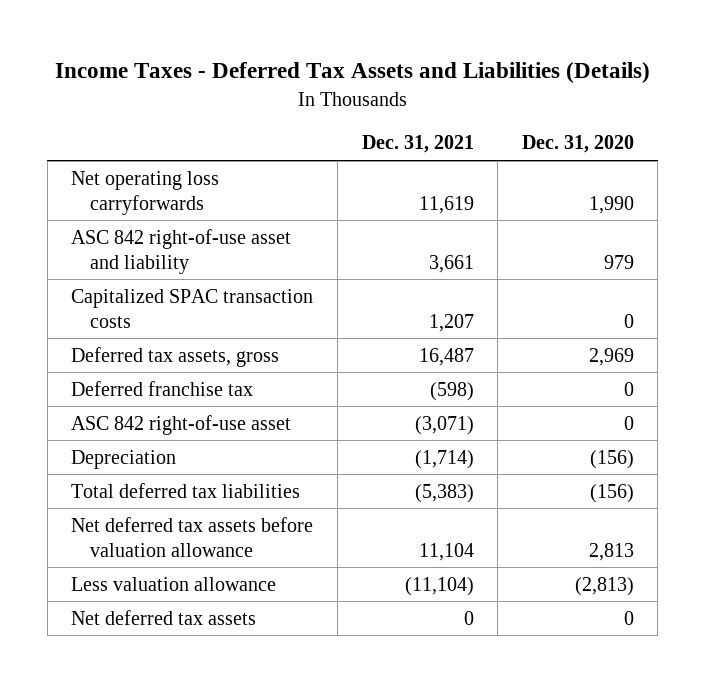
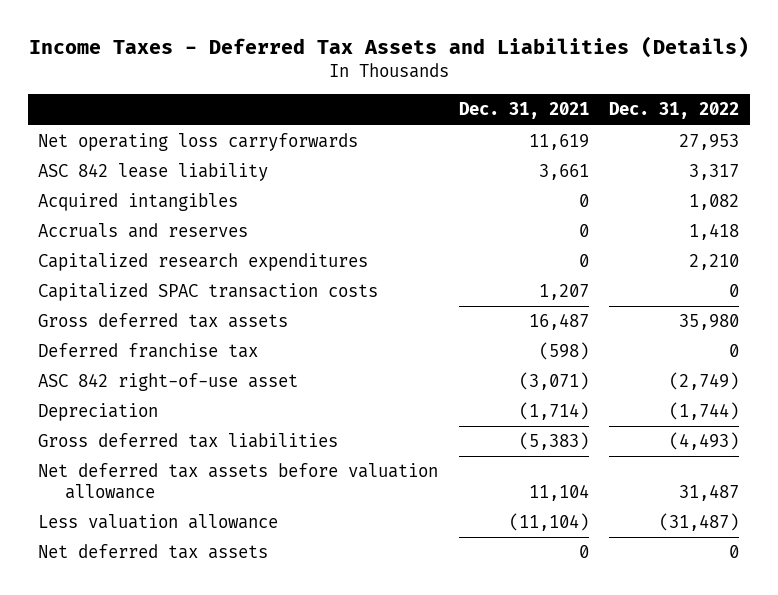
[521,135,634,154] Dec. 31, 2020 -> none
none -> [609,102,740,120] Dec. 31, 2022
[71,228,292,274] ASC 842 right-of-use asset and liability -> [38,163,269,182] ASC 842 lease liability
none -> [38,193,239,212] Acquired intangibles
none -> [38,223,249,239] Accruals and reserves
none -> [38,253,369,272] Capitalized research expenditures
[71,346,280,367] Deferred tax assets, gross -> [38,313,289,329] Gross deferred tax assets
[71,482,301,498] Total deferred tax liabilities -> [38,433,339,449] Gross deferred tax liabilities

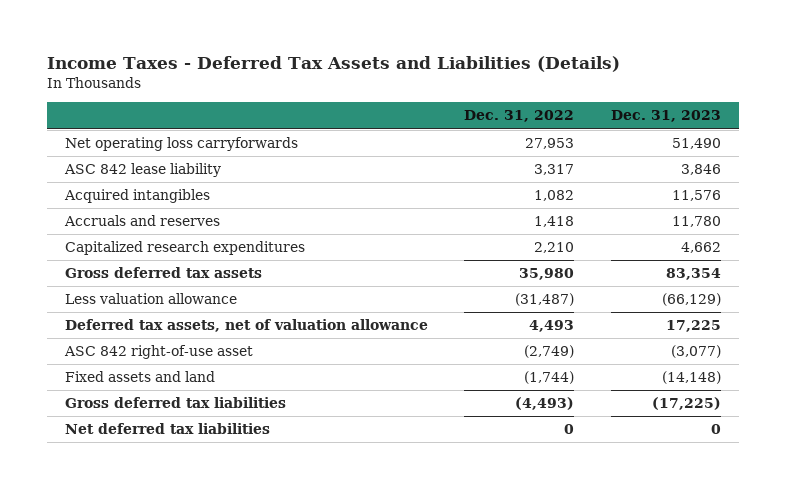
[458,102,589,120] Dec. 31, 2021 -> none
none -> [610,110,721,123] Dec. 31, 2023
[38,283,379,302] Capitalized SPAC transaction costs -> none
[38,343,259,359] Deferred franchise tax -> none
[38,514,279,530] Less valuation allowance -> [64,293,237,305] Less valuation allowance
none -> [64,319,428,333] Deferred tax assets, net of valuation allowance
[38,403,159,422] Depreciation -> [64,371,215,383] Fixed assets and land
[38,463,439,499] Net deferred tax assets before valuation allowance -> none
[38,544,269,560] Net deferred tax assets -> [64,423,270,435] Net deferred tax liabilities

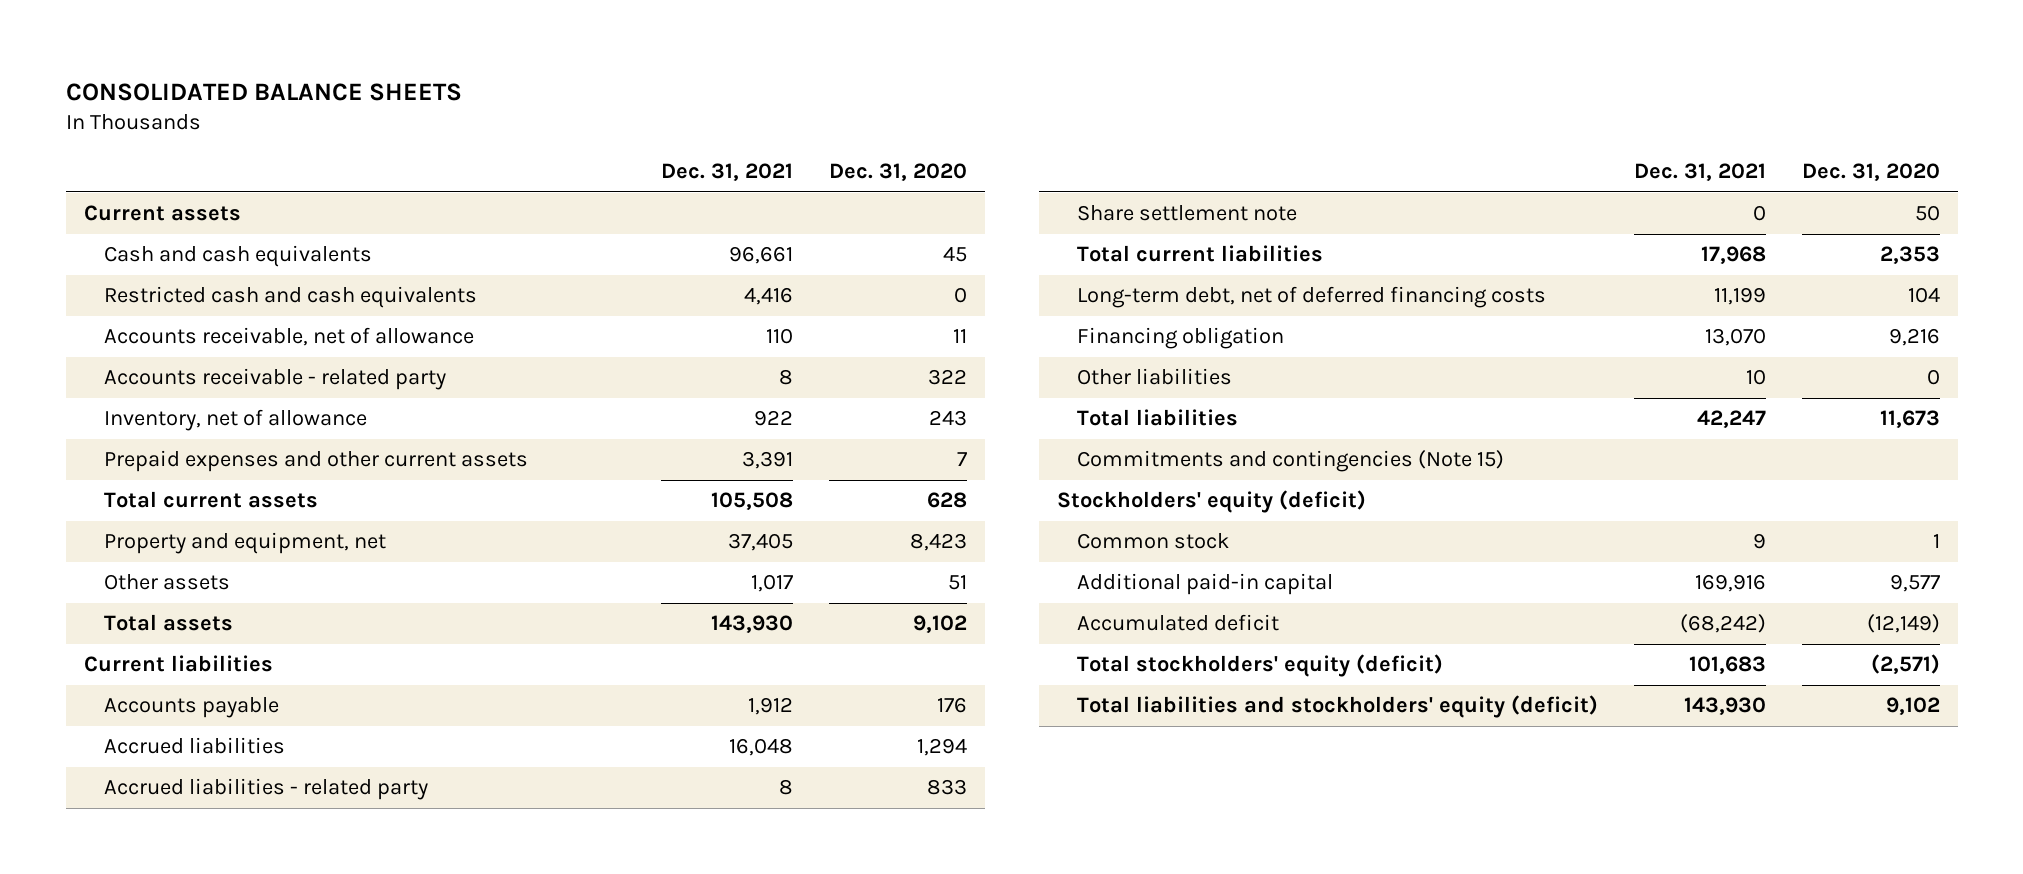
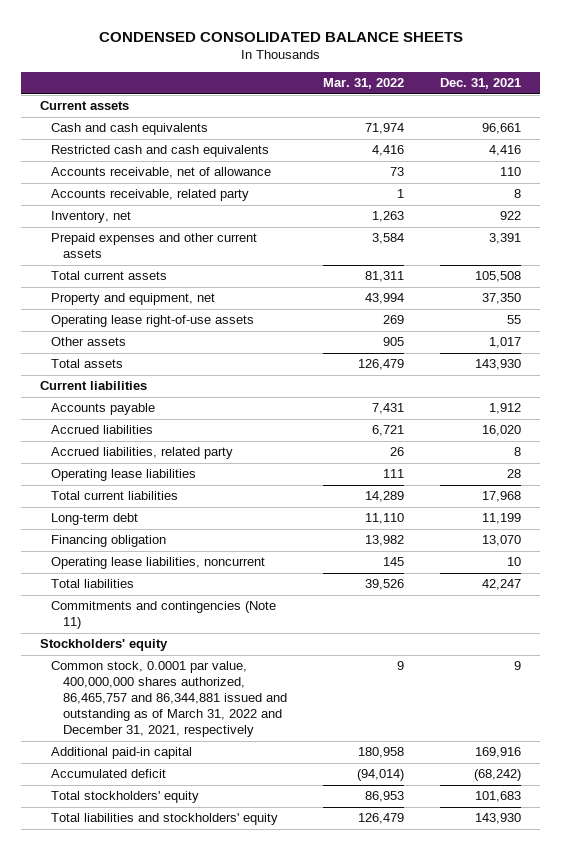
[65,82,462,101] CONSOLIDATED BALANCE SHEETS -> [98,31,463,42] CONDENSED CONSOLIDATED BALANCE SHEETS
[828,163,967,182] Dec. 31, 2020 -> none
none -> [322,78,404,90] Mar. 31, 2022
[103,368,446,391] Accounts receivable - related party -> [51,189,250,202] Accounts receivable, related party
[103,409,367,432] Inventory, net of allowance -> [51,211,132,224] Inventory, net
[727,533,793,552] 37,405 -> [482,293,522,305] 37,350
none -> [51,315,255,328] Operating lease right-of-use assets
[1076,205,1297,222] Share settlement note -> none
[728,738,793,757] 16,048 -> [482,425,522,437] 16,020
[103,778,428,801] Accrued liabilities - related party -> [51,447,234,460] Accrued liabilities, related party
none -> [51,469,197,482] Operating lease liabilities
[1076,286,1546,309] Long-term debt, net of deferred financing costs -> [51,513,139,526] Long-term debt
[1076,368,1232,386] Other liabilities -> none
none -> [51,557,266,570] Operating lease liabilities, noncurrent
[1076,450,1504,473] Commitments and contingencies (Note 15) -> [51,601,277,630] Commitments and contingencies (Note 11)
[1056,490,1366,514] Stockholders' equity (deficit) -> [39,639,168,652] Stockholders' equity
[1076,533,1229,550] Common stock -> [51,661,287,738] Common stock, 0.0001 par value, 400,000,000 shares authorized, 86,465,757 and 86,344,881 issued and outstanding as of March 31, 2022 and December 31, 2021, respectively
[1076,654,1443,678] Total stockholders' equity (deficit) -> [51,791,200,804] Total stockholders' equity
[1076,695,1598,719] Total liabilities and stockholders' equity (deficit) -> [51,813,279,826] Total liabilities and stockholders' equity

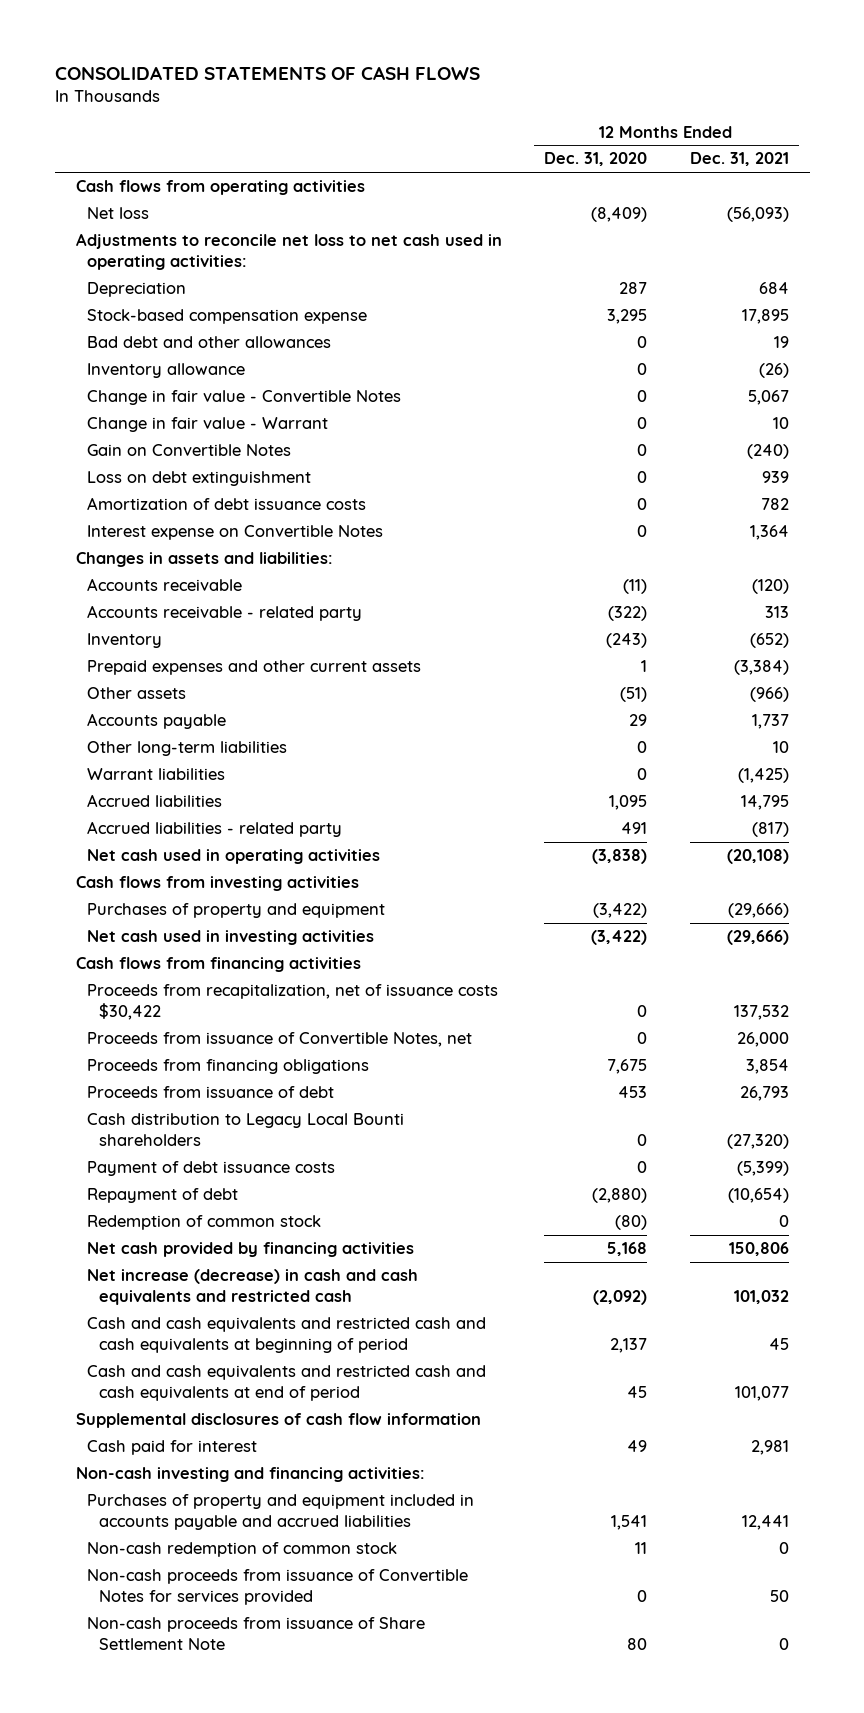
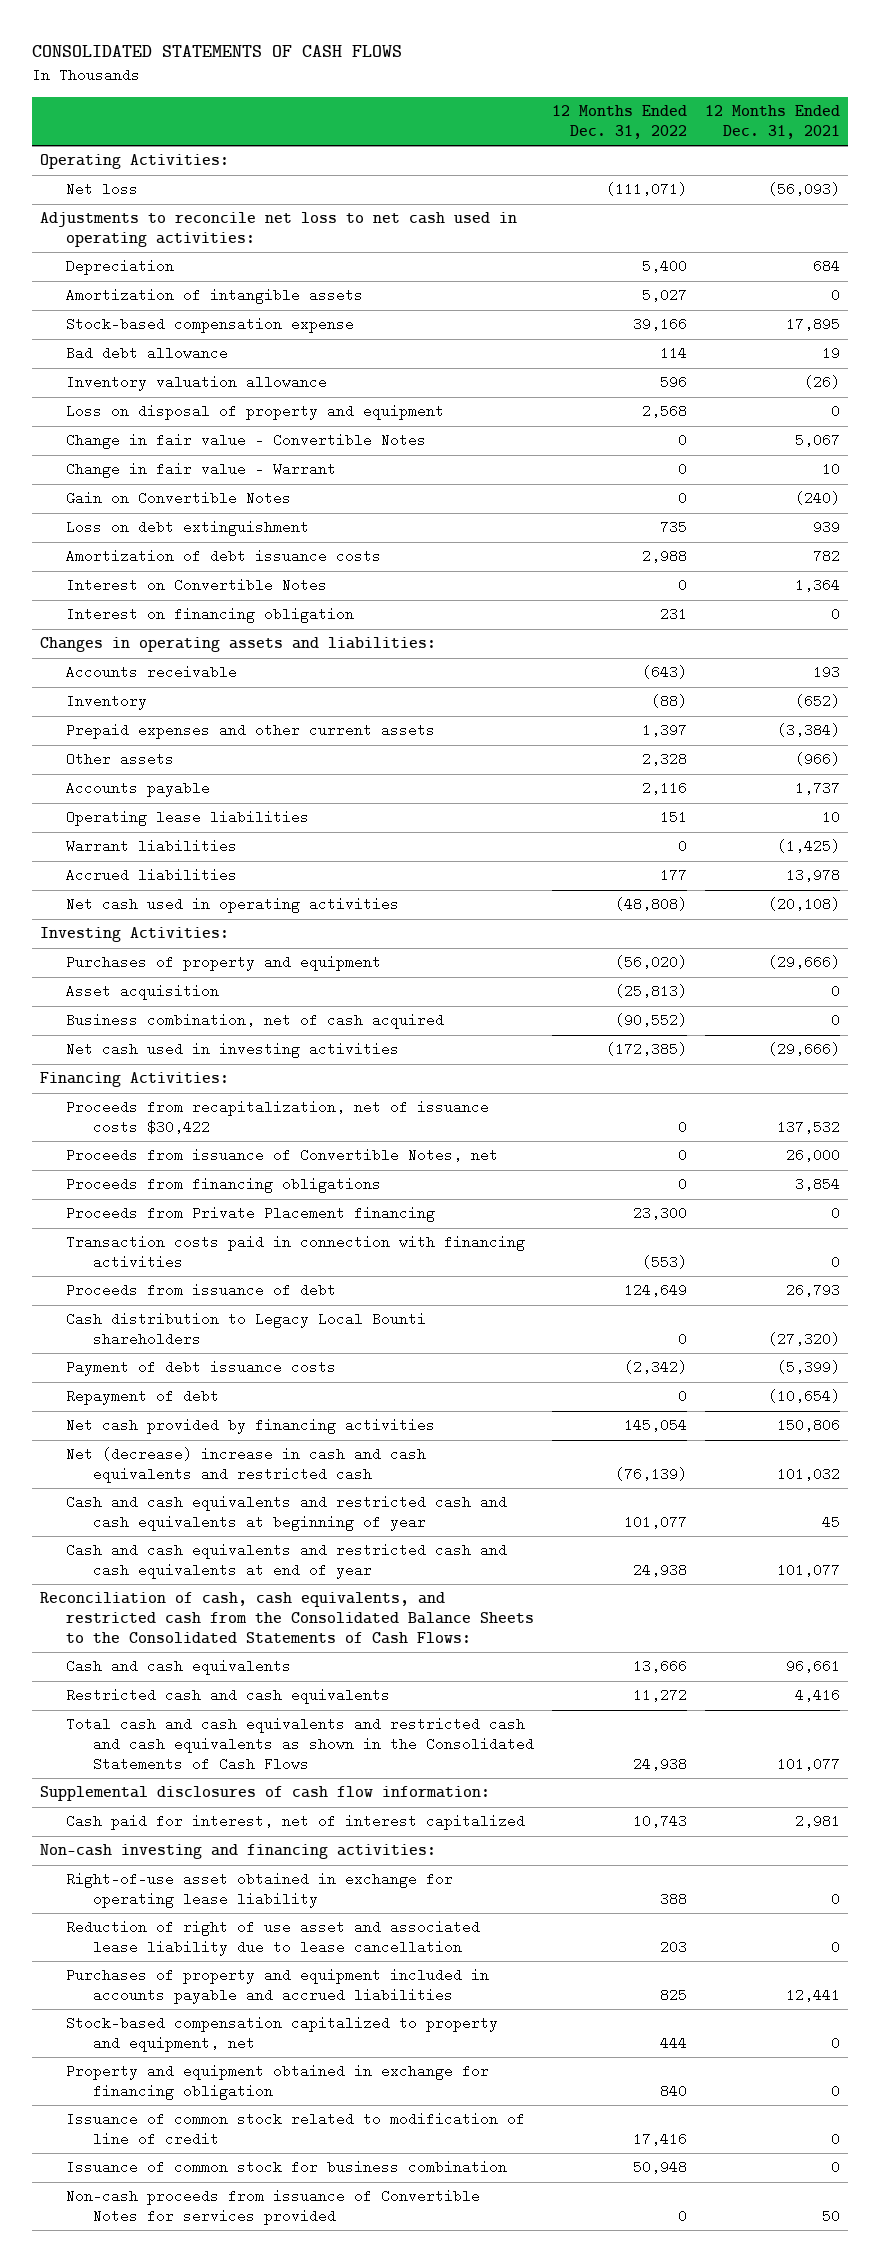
[544,152,648,167] Dec. 31, 2020 -> none
none -> [552,105,688,139] 12 Months Ended Dec. 31, 2022
[75,180,365,196] Cash flows from operating activities -> [40,154,230,170] Operating Activities:
none -> [66,288,364,305] Amortization of intangible assets
[87,336,332,349] Bad debt and other allowances -> [66,346,229,361] Bad debt allowance
[87,363,246,379] Inventory allowance -> [66,375,328,392] Inventory valuation allowance
none -> [66,404,445,421] Loss on disposal of property and equipment
[87,605,363,622] Accounts receivable - related party -> none
[87,525,384,541] Interest expense on Convertible Notes -> [66,578,328,593] Interest on Convertible Notes
none -> [66,607,355,624] Interest on financing obligation
[75,552,333,568] Changes in assets and liabilities: -> [40,637,437,653] Changes in operating assets and liabilities:
[751,579,789,595] (120) -> [812,665,840,680] 193
[87,741,288,757] Other long-term liabilities -> none
none -> [66,810,310,827] Operating lease liabilities
[87,821,343,838] Accrued liabilities - related party -> none
[740,795,789,811] 14,795 -> [785,868,840,883] 13,978
[75,876,359,892] Cash flows from investing activities -> [40,927,230,943] Investing Activities:
none -> [66,984,220,1001] Asset acquisition
none -> [66,1013,445,1030] Business combination, net of cash acquired
[75,957,361,973] Cash flows from financing activities -> [40,1072,230,1088] Financing Activities:
none -> [66,1206,436,1223] Proceeds from Private Placement financing
none -> [66,1235,526,1270] Transaction costs paid in connection with financing activities
[87,1215,322,1231] Redemption of common stock -> none
[87,1269,419,1306] Net increase (decrease) in cash and cash equivalents and restricted cash -> [66,1447,427,1484] Net (decrease) increase in cash and cash equivalents and restricted cash
[87,1317,487,1354] Cash and cash equivalents and restricted cash and cash equivalents at beginning of period -> [66,1495,508,1532] Cash and cash equivalents and restricted cash and cash equivalents at beginning of year
[87,1365,487,1402] Cash and cash equivalents and restricted cash and cash equivalents at end of period -> [66,1543,508,1580] Cash and cash equivalents and restricted cash and cash equivalents at end of year
none -> [40,1592,535,1644] Reconciliation of cash, cash equivalents, and restricted cash from the Consolidated Balance Sheets to the Consolidated Statements of Cash Flows:
none -> [66,1659,292,1676] Cash and cash equivalents
none -> [66,1688,391,1705] Restricted cash and cash equivalents
none -> [66,1717,534,1771] Total cash and cash equivalents and restricted cash and cash equivalents as shown in the Consolidated Statements of Cash Flows
[75,1413,481,1429] Supplemental disclosures of cash flow information -> [40,1786,491,1802] Supplemental disclosures of cash flow information:
[87,1440,258,1456] Cash paid for interest -> [66,1814,526,1831] Cash paid for interest, net of interest capitalized
none -> [66,1872,454,1909] Right-of-use asset obtained in exchange for operating lease liability
none -> [66,1920,481,1957] Reduction of right of use asset and associated lease liability due to lease cancellation
[87,1542,398,1558] Non-cash redemption of common stock -> none
none -> [66,2016,499,2053] Stock-based compensation capitalized to property and equipment, net
none -> [66,2064,490,2101] Property and equipment obtained in exchange for financing obligation
none -> [66,2112,526,2147] Issuance of common stock related to modification of line of credit
none -> [66,2160,508,2175] Issuance of common stock for business combination
[87,1617,426,1651] Non-cash proceeds from issuance of Share Settlement Note -> none

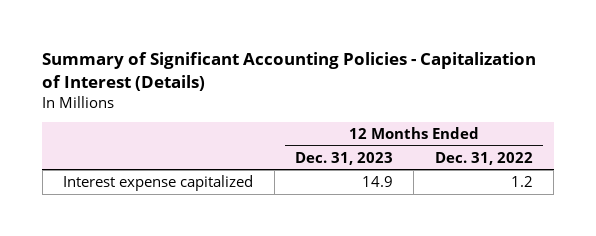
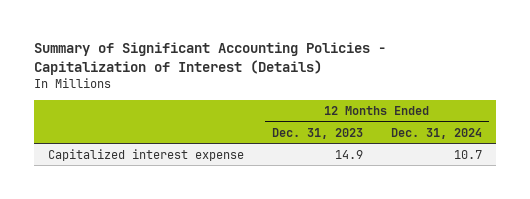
[434,151,533,165] Dec. 31, 2022 -> none
none -> [390,127,482,139] Dec. 31, 2024
[63,174,254,191] Interest expense capitalized -> [47,149,244,162] Capitalized interest expense

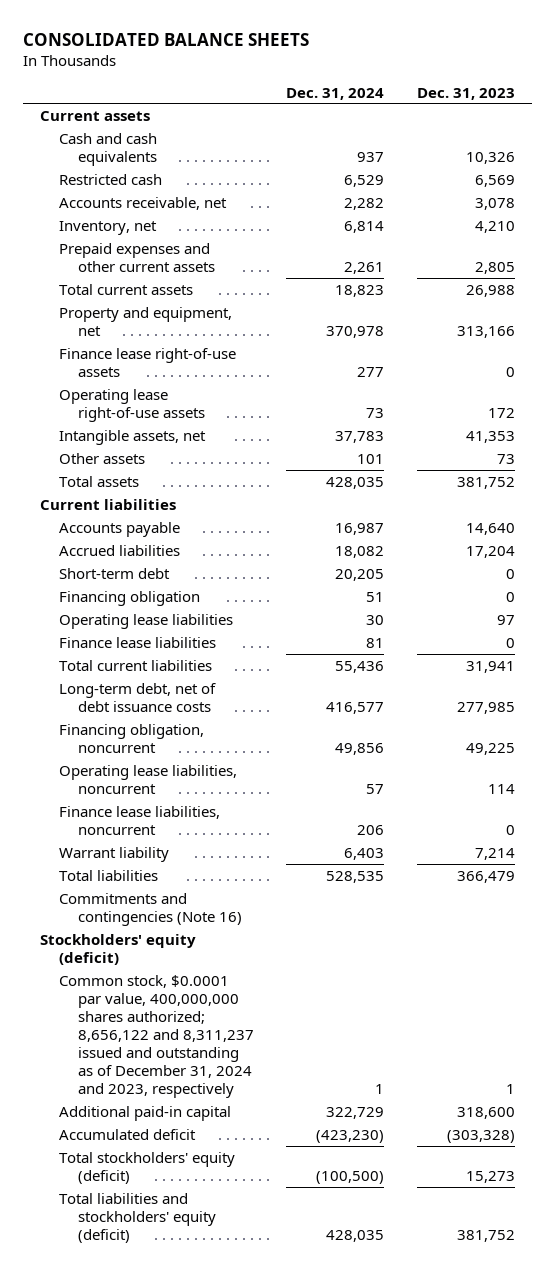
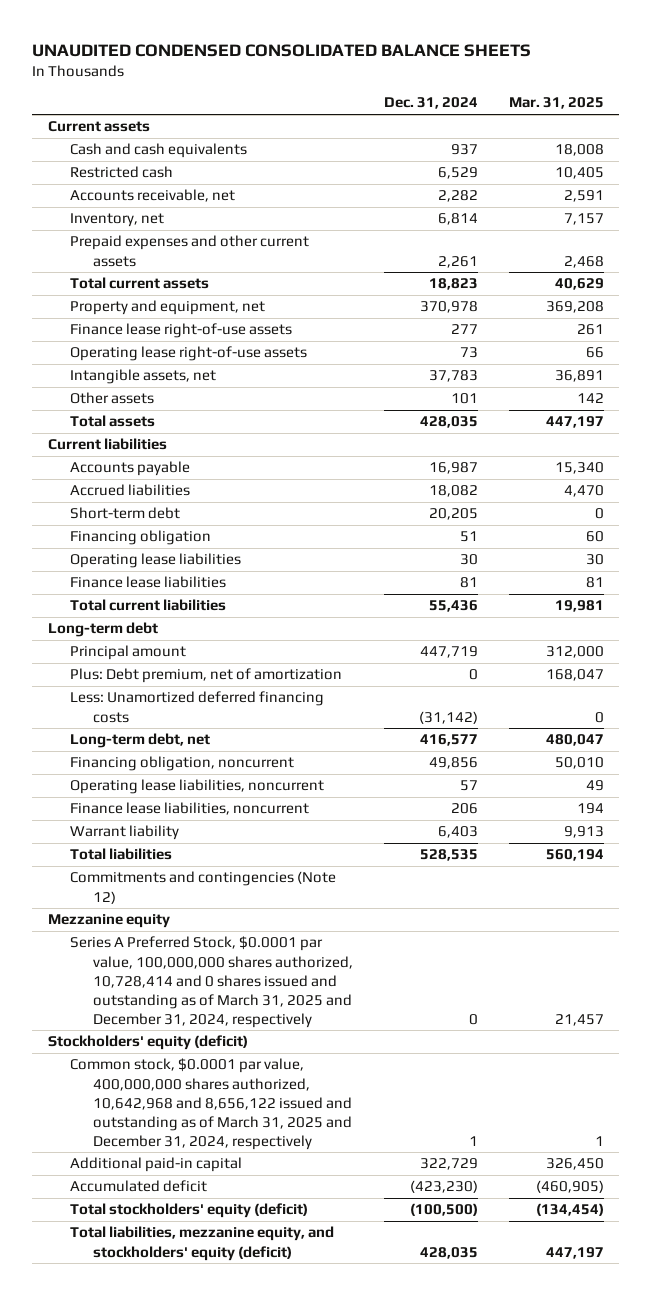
[23,33,310,47] CONSOLIDATED BALANCE SHEETS -> [32,43,532,57] UNAUDITED CONDENSED CONSOLIDATED BALANCE SHEETS
[417,87,516,100] Dec. 31, 2023 -> none
none -> [508,97,604,110] Mar. 31, 2025
none -> [47,622,158,638] Long-term debt
none -> [70,645,187,661] Principal amount
none -> [70,668,343,684] Plus: Debt premium, net of amortization
none -> [70,691,325,723] Less: Unamortized deferred financing costs
[58,682,216,712] Long-term debt, net of debt issuance costs -> [70,733,211,749] Long-term debt, net
[58,892,242,926] Commitments and contingencies (Note 16) -> [70,871,337,904] Commitments and contingencies (Note 12)
none -> [47,914,170,929] Mezzanine equity
none -> [70,936,354,1028] Series A Preferred Stock, $0.0001 par value, 100,000,000 shares authorized, 10,728,414 and 0 shares issued and outstanding as of March 31, 2025 and December 31, 2024, respectively
[58,974,254,1098] Common stock, $0.0001 par value, 400,000,000 shares authorized; 8,656,122 and 8,311,237 issued and outstanding as of December 31, 2024 and 2023, respectively -> [70,1058,353,1150] Common stock, $0.0001 par value, 400,000,000 shares authorized, 10,642,968 and 8,656,122 issued and outstanding as of March 31, 2025 and December 31, 2024, respectively
[58,1192,216,1243] Total liabilities and stockholders' equity (deficit) -> [70,1226,335,1261] Total liabilities, mezzanine equity, and stockholders' equity (deficit)

